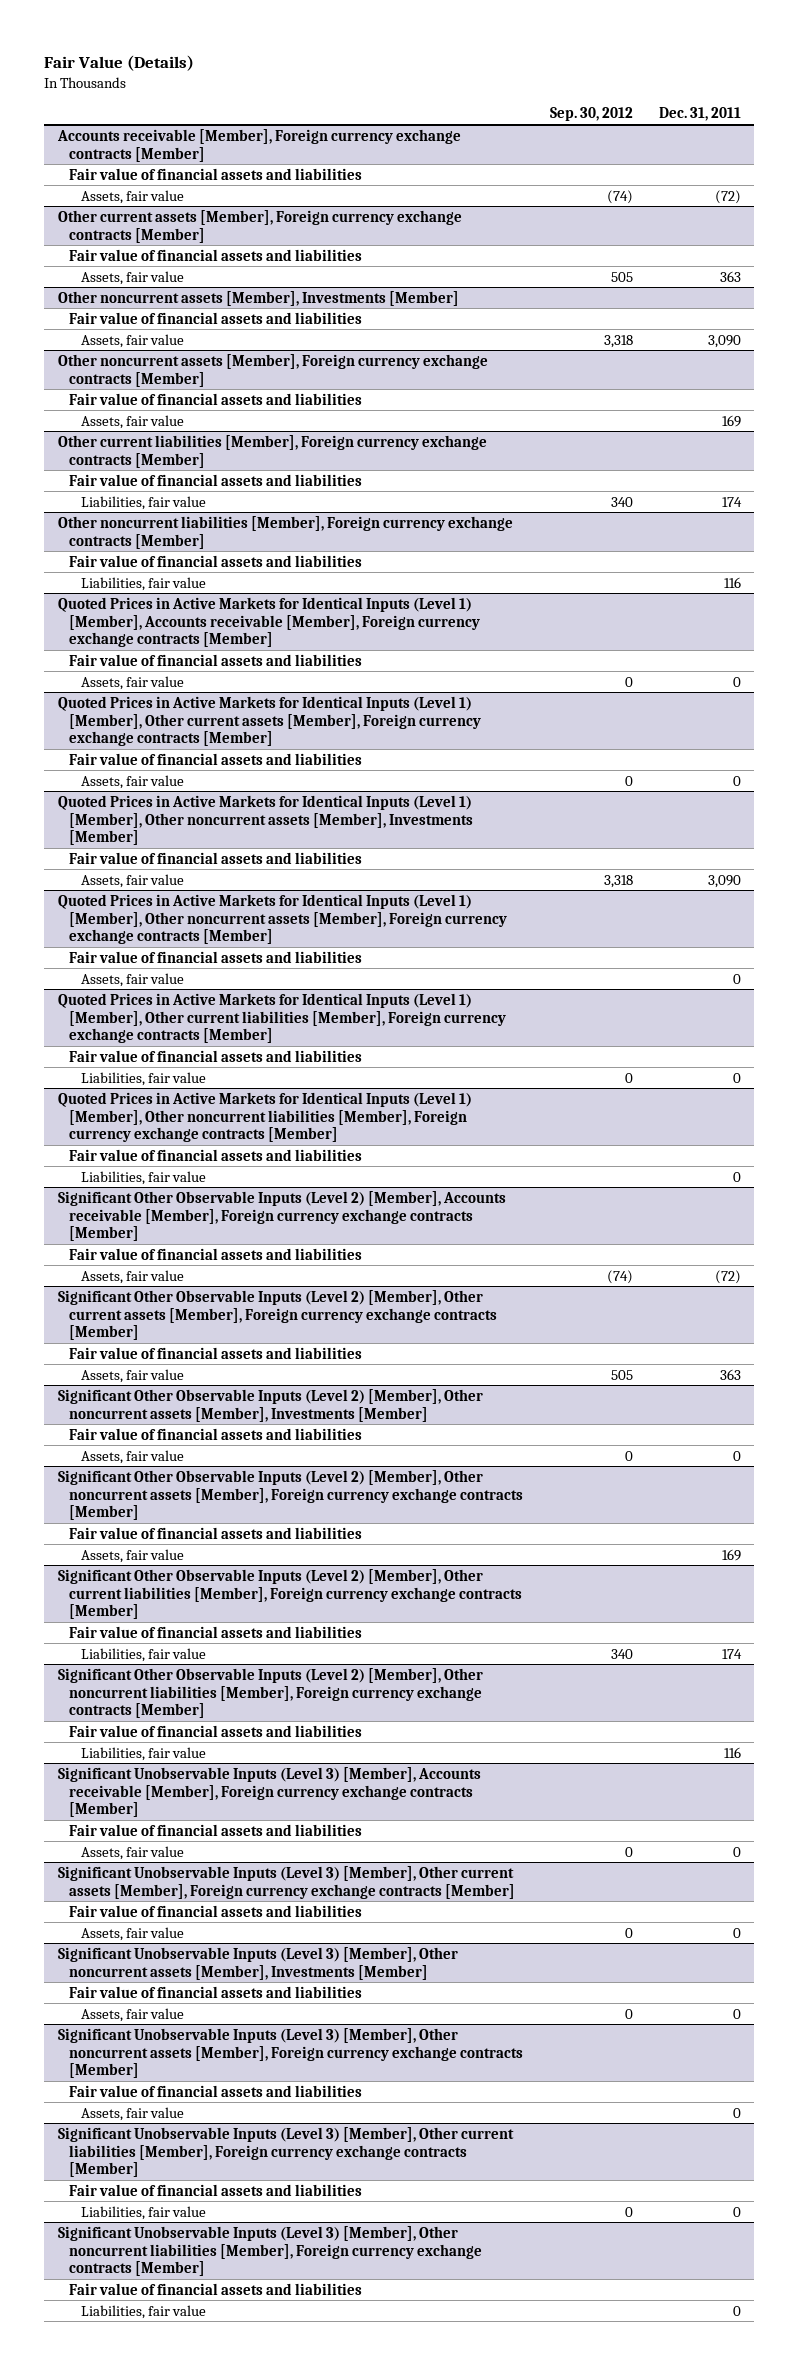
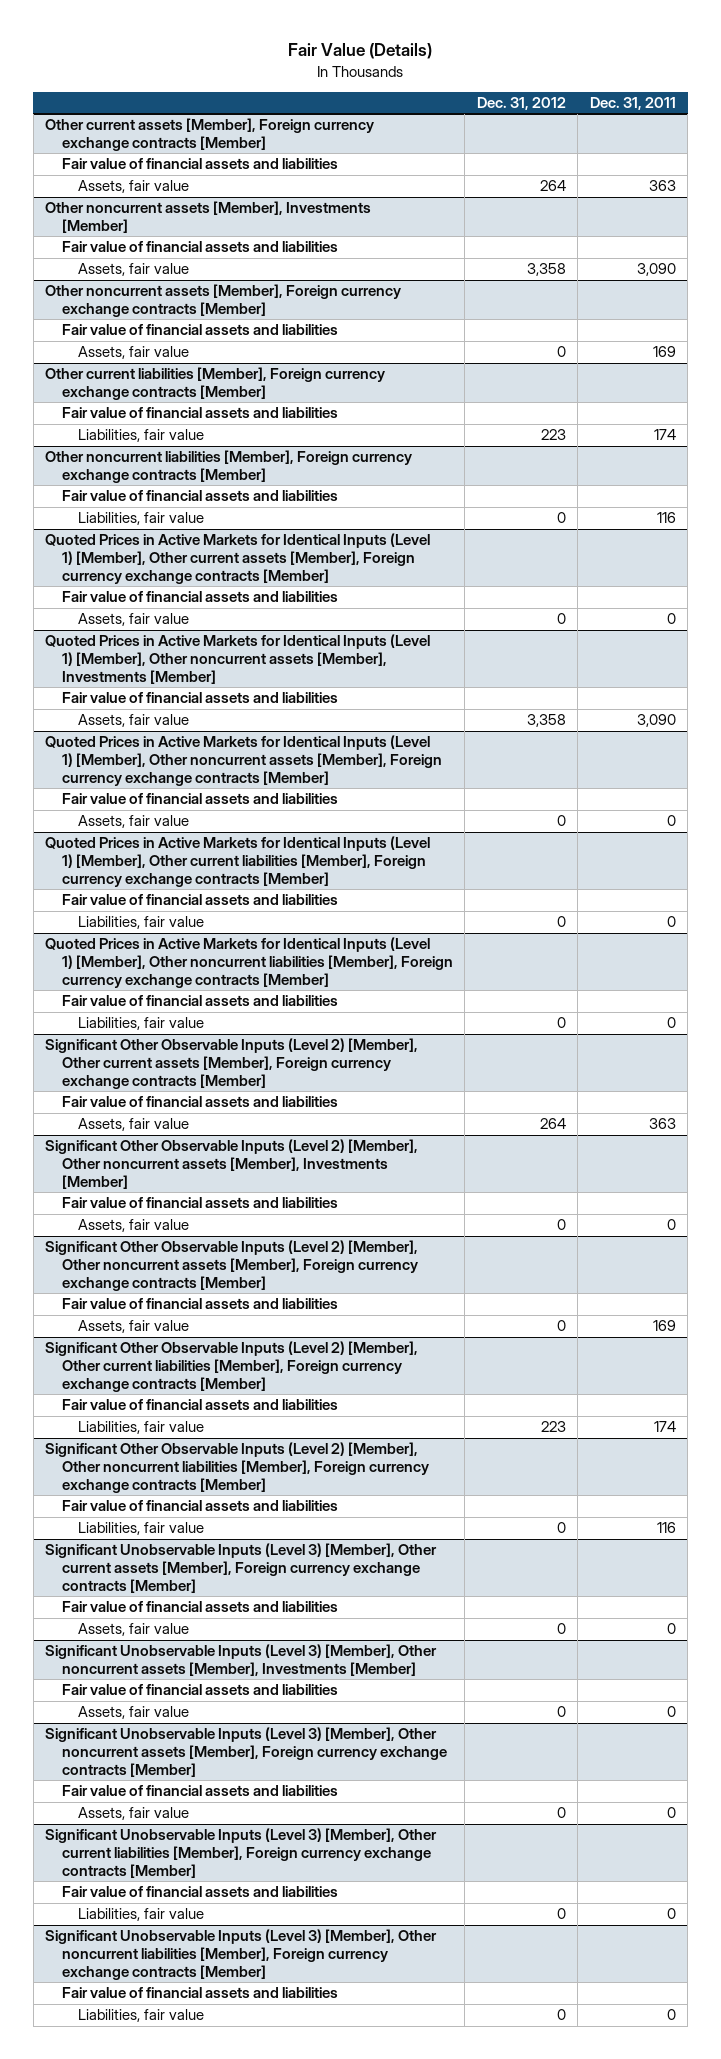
[549,107,633,122] Sep. 30, 2012 -> none
none -> [476,96,566,110] Dec. 31, 2012
[56,128,461,162] Accounts receivable [Member], Foreign currency exchange contracts [Member] -> none
[69,167,363,180] Fair value of financial assets and liabilities -> none
[80,189,184,204] Assets, fair value -> none
[57,596,481,648] Quoted Prices in Active Markets for Identical Inputs (Level 1) [Member], Accounts receivable [Member], Foreign currency exchange contracts [Member] -> none
[69,653,363,666] Fair value of financial assets and liabilities -> none
[80,675,184,690] Assets, fair value -> none
[57,1190,506,1242] Significant Other Observable Inputs (Level 2) [Member], Accounts receivable [Member], Foreign currency exchange contracts [Member] -> none
[69,1247,363,1260] Fair value of financial assets and liabilities -> none
[80,1269,184,1284] Assets, fair value -> none
[57,1766,481,1818] Significant Unobservable Inputs (Level 3) [Member], Accounts receivable [Member], Foreign currency exchange contracts [Member] -> none
[69,1823,363,1836] Fair value of financial assets and liabilities -> none
[80,1845,184,1860] Assets, fair value -> none

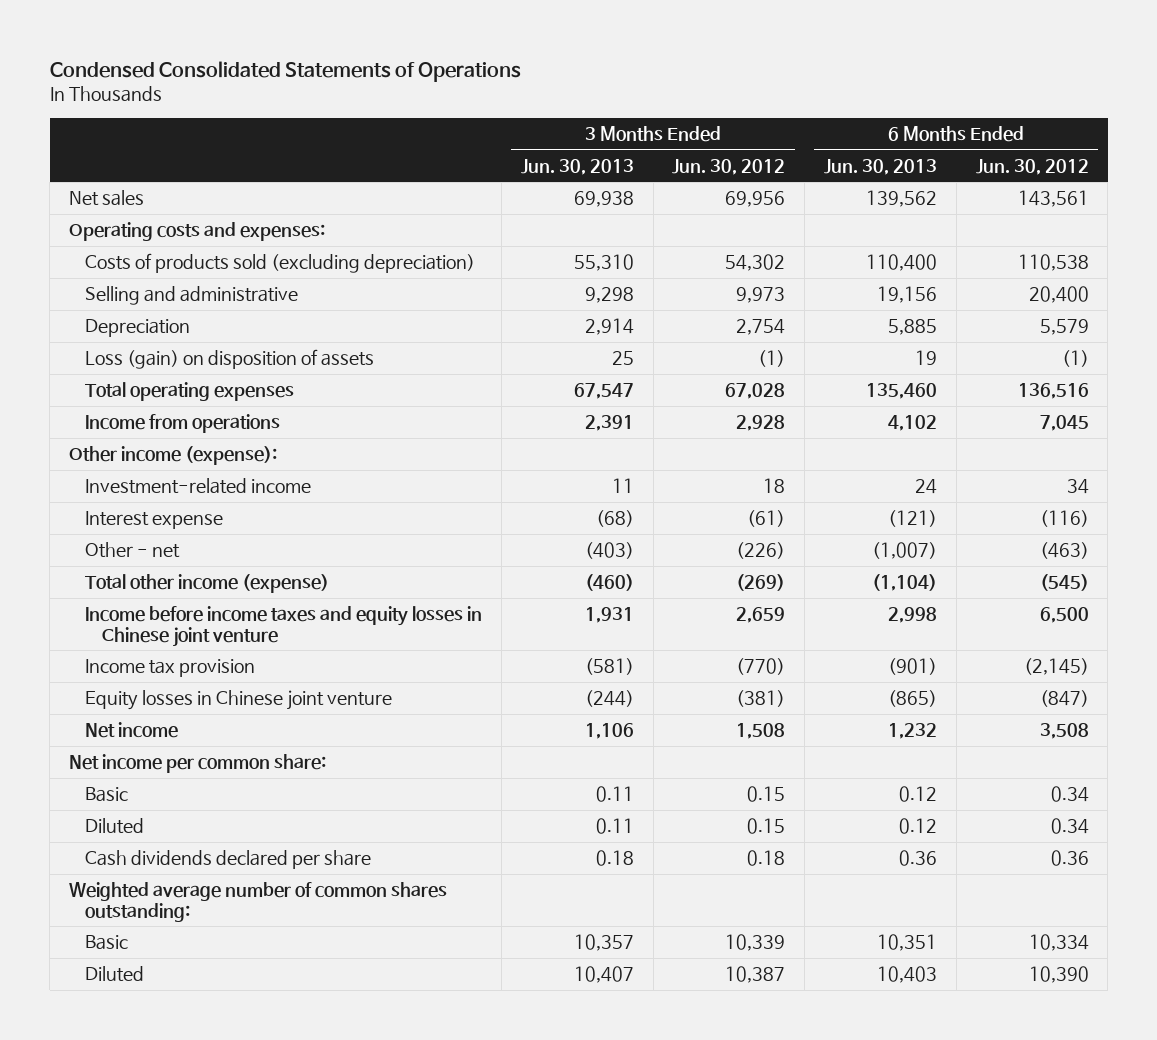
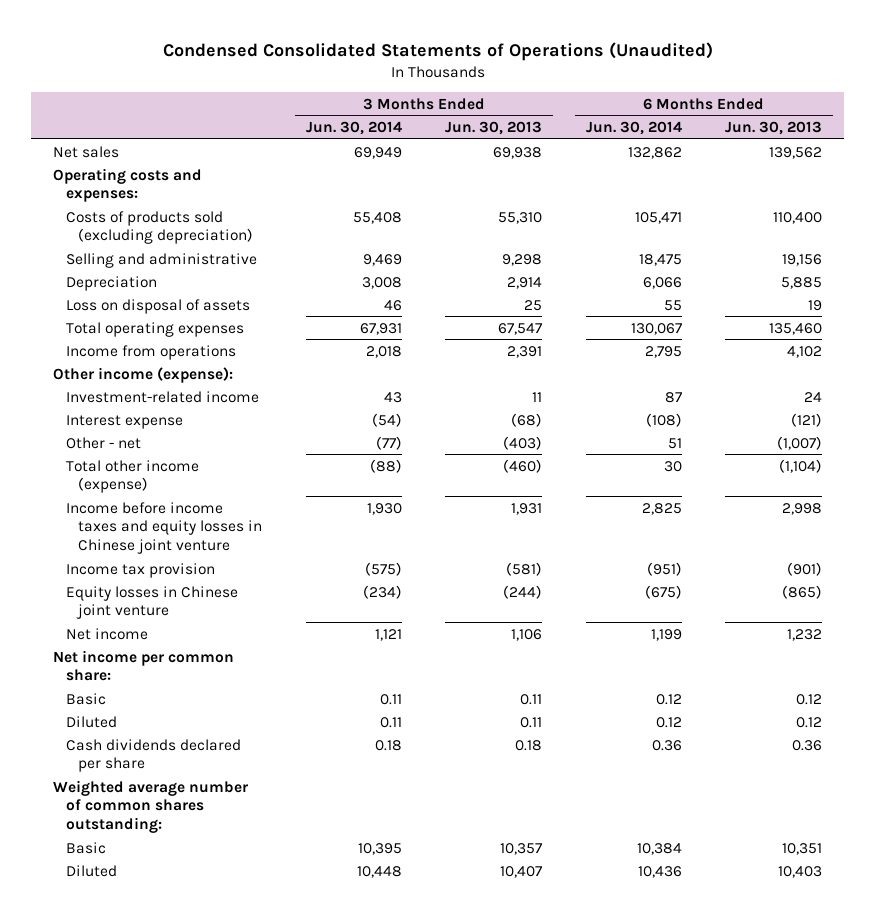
[49,60,521,82] Condensed Consolidated Statements of Operations -> [162,41,713,61] Condensed Consolidated Statements of Operations (Unaudited)
[672,158,786,175] Jun. 30, 2012 -> none
[975,158,1089,175] Jun. 30, 2012 -> none
none -> [305,121,402,136] Jun. 30, 2014
none -> [585,121,682,136] Jun. 30, 2014
[85,349,375,370] Loss (gain) on disposition of assets -> [65,298,250,314] Loss on disposal of assets

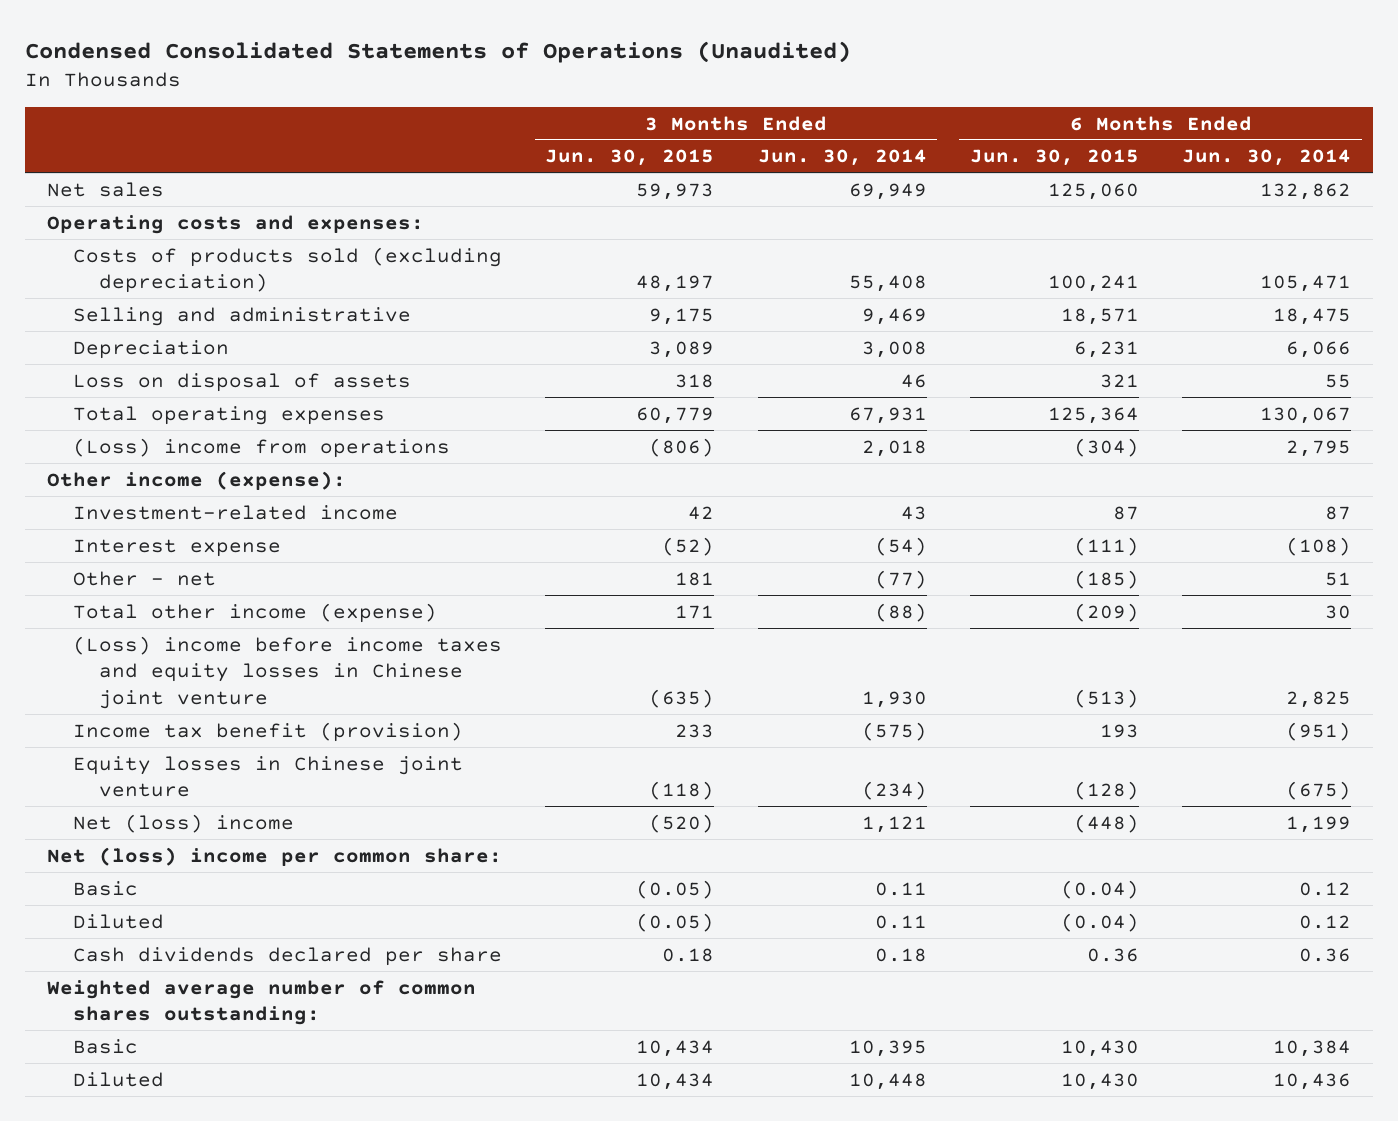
[445,121,543,136] Jun. 30, 2013 -> none
[725,121,823,136] Jun. 30, 2013 -> none
none -> [545,149,715,167] Jun. 30, 2015
none -> [969,149,1139,167] Jun. 30, 2015
[65,344,236,360] Income from operations -> [73,437,451,458] (Loss) income from operations
[65,501,263,554] Income before income taxes and equity losses in Chinese joint venture -> [73,635,503,709] (Loss) income before income taxes and equity losses in Chinese joint venture
[65,562,215,578] Income tax provision -> [73,721,464,742] Income tax benefit (provision)
[65,627,148,640] Net income -> [73,813,295,833] Net (loss) income
[53,649,235,682] Net income per common share: -> [47,846,503,866] Net (loss) income per common share:

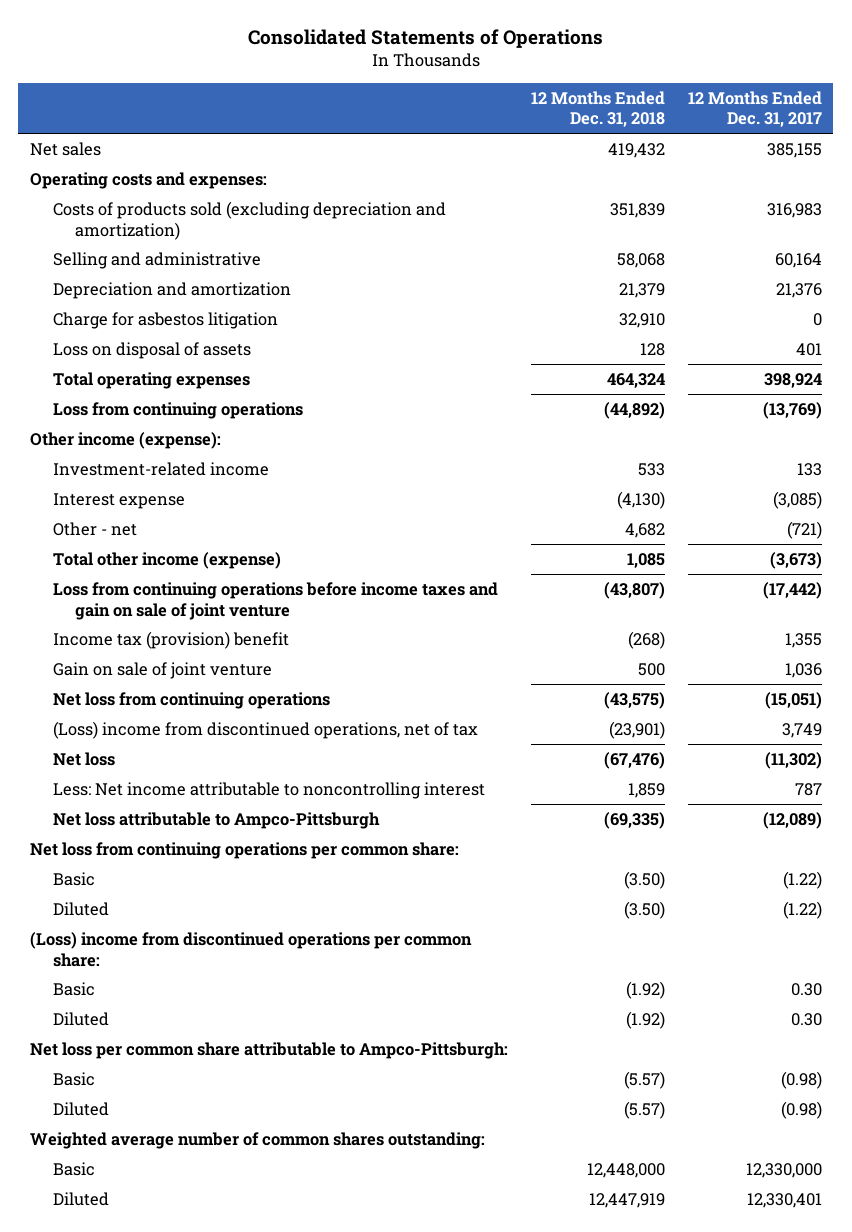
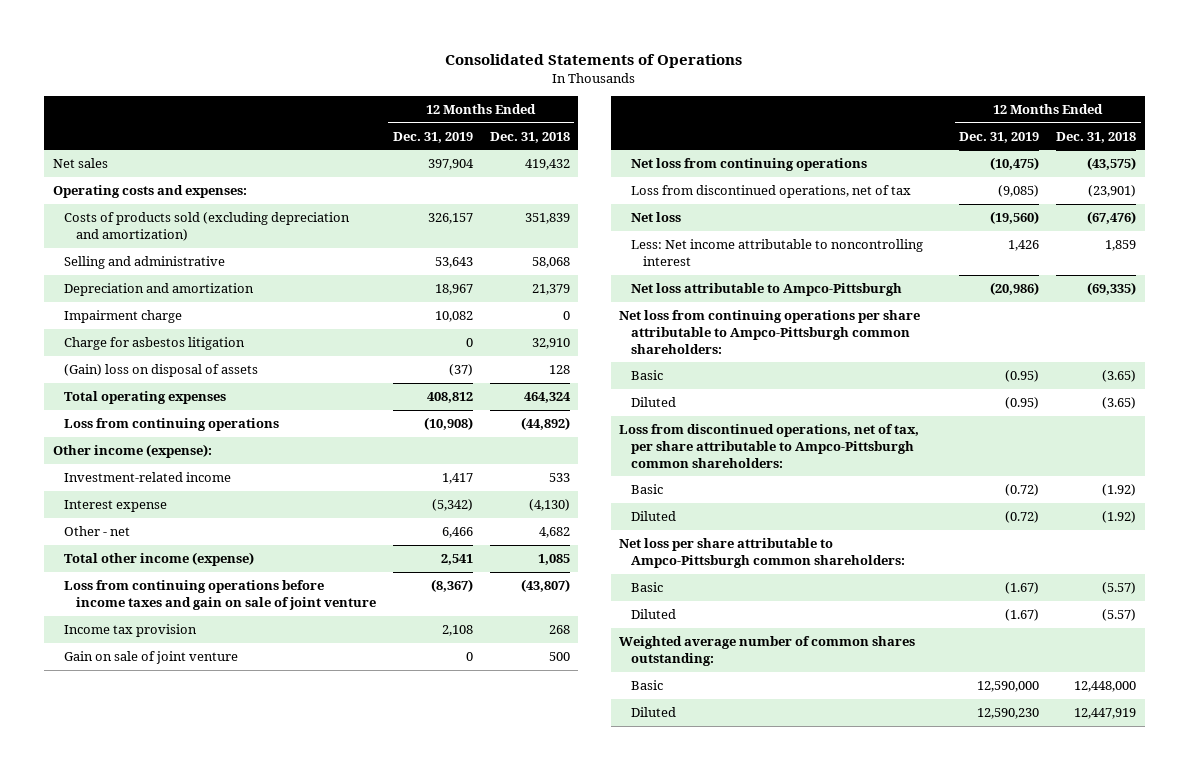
[687,90,822,128] 12 Months Ended Dec. 31, 2017 -> none
none -> [392,131,473,143] Dec. 31, 2019
none -> [64,310,183,324] Impairment charge
[52,341,251,359] Loss on disposal of assets -> [64,364,259,378] (Gain) loss on disposal of assets
[52,630,289,649] Income tax (provision) benefit -> [64,624,198,638] Income tax provision
[627,630,665,649] (268) -> [548,625,570,635] 268
[52,720,478,739] (Loss) income from discontinued operations, net of tax -> [630,185,911,199] Loss from discontinued operations, net of tax
[29,841,459,859] Net loss from continuing operations per common share: -> [619,310,921,354] Net loss from continuing operations per share attributable to Ampco-Pittsburgh common shareholders:
[623,870,665,889] (3.50) -> [1102,370,1137,383] (3.65)
[623,900,665,919] (3.50) -> [1102,397,1137,410] (3.65)
[29,931,472,967] (Loss) income from discontinued operations per common share: -> [619,424,920,468] Loss from discontinued operations, net of tax, per share attributable to Ampco-Pittsburgh common shareholders:
[29,1041,508,1059] Net loss per common share attributable to Ampco-Pittsburgh: -> [619,538,905,568] Net loss per share attributable to Ampco-Pittsburgh common shareholders:

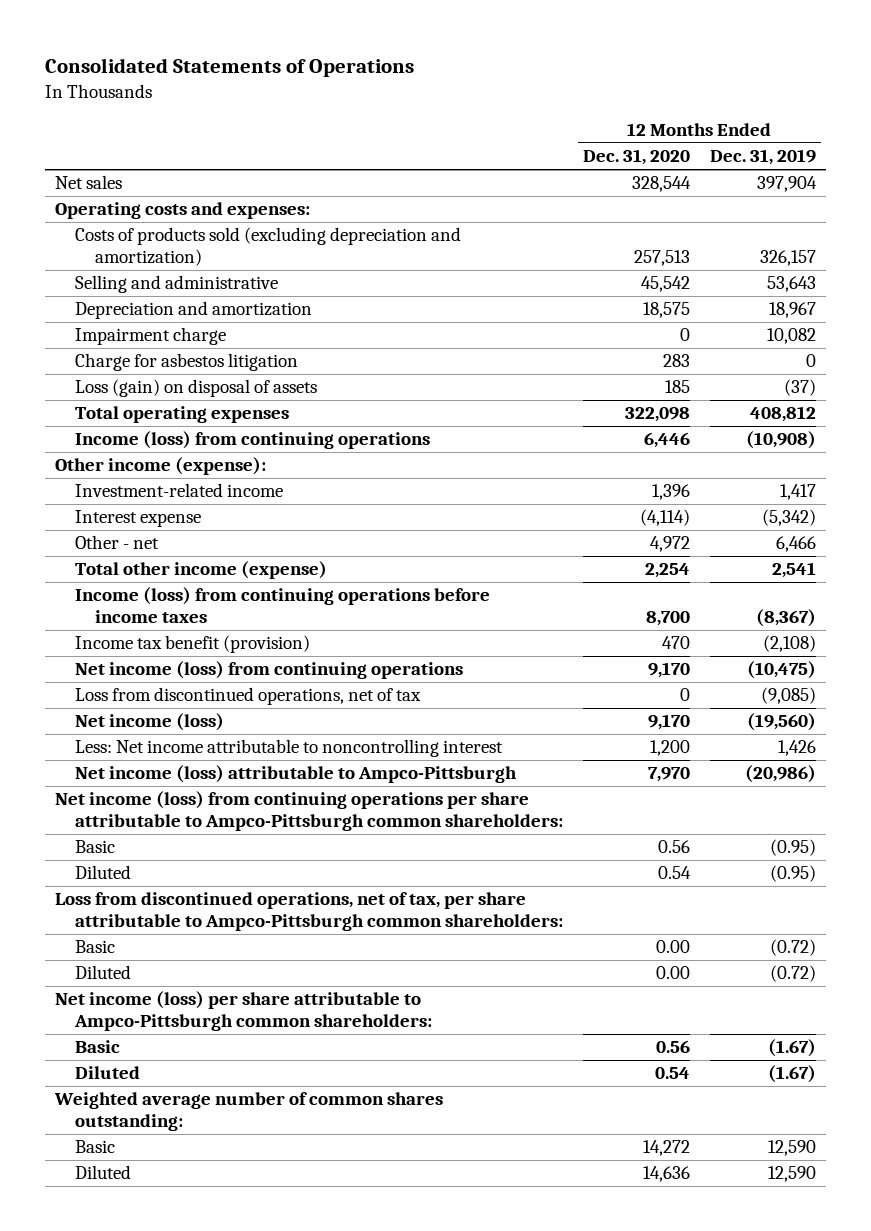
[489,131,570,143] Dec. 31, 2018 -> none
none -> [582,149,690,166] Dec. 31, 2020
[64,364,259,378] (Gain) loss on disposal of assets -> [74,379,317,398] Loss (gain) on disposal of assets
[64,418,280,432] Loss from continuing operations -> [74,431,430,450] Income (loss) from continuing operations
[64,651,239,665] Gain on sale of joint venture -> none
[64,580,376,610] Loss from continuing operations before income taxes and gain on sale of joint venture -> [74,587,490,623] Income (loss) from continuing operations before income taxes
[64,624,198,638] Income tax provision -> [74,635,310,654] Income tax benefit (provision)
[441,625,473,637] 2,108 -> [762,635,816,653] (2,108)
[630,158,867,172] Net loss from continuing operations -> [74,661,463,680] Net income (loss) from continuing operations
[630,212,681,223] Net loss -> [74,713,224,732] Net income (loss)
[630,283,902,297] Net loss attributable to Ampco-Pittsburgh -> [74,765,517,784] Net income (loss) attributable to Ampco-Pittsburgh
[619,310,921,354] Net loss from continuing operations per share attributable to Ampco-Pittsburgh common shareholders: -> [54,791,563,831] Net income (loss) from continuing operations per share attributable to Ampco-Pittsburgh common shareholders:
[619,538,905,568] Net loss per share attributable to Ampco-Pittsburgh common shareholders: -> [54,991,432,1031] Net income (loss) per share attributable to Ampco-Pittsburgh common shareholders:
[977,681,1040,693] 12,590,000 -> [767,1140,816,1157] 12,590
[977,708,1040,720] 12,590,230 -> [767,1166,816,1183] 12,590

